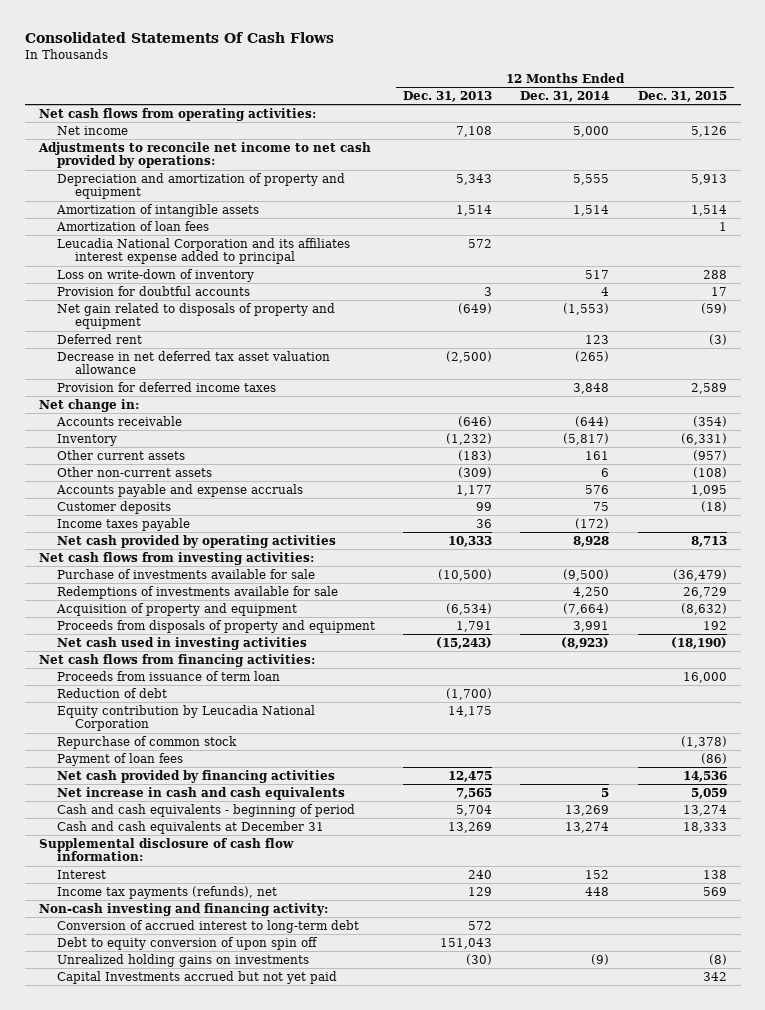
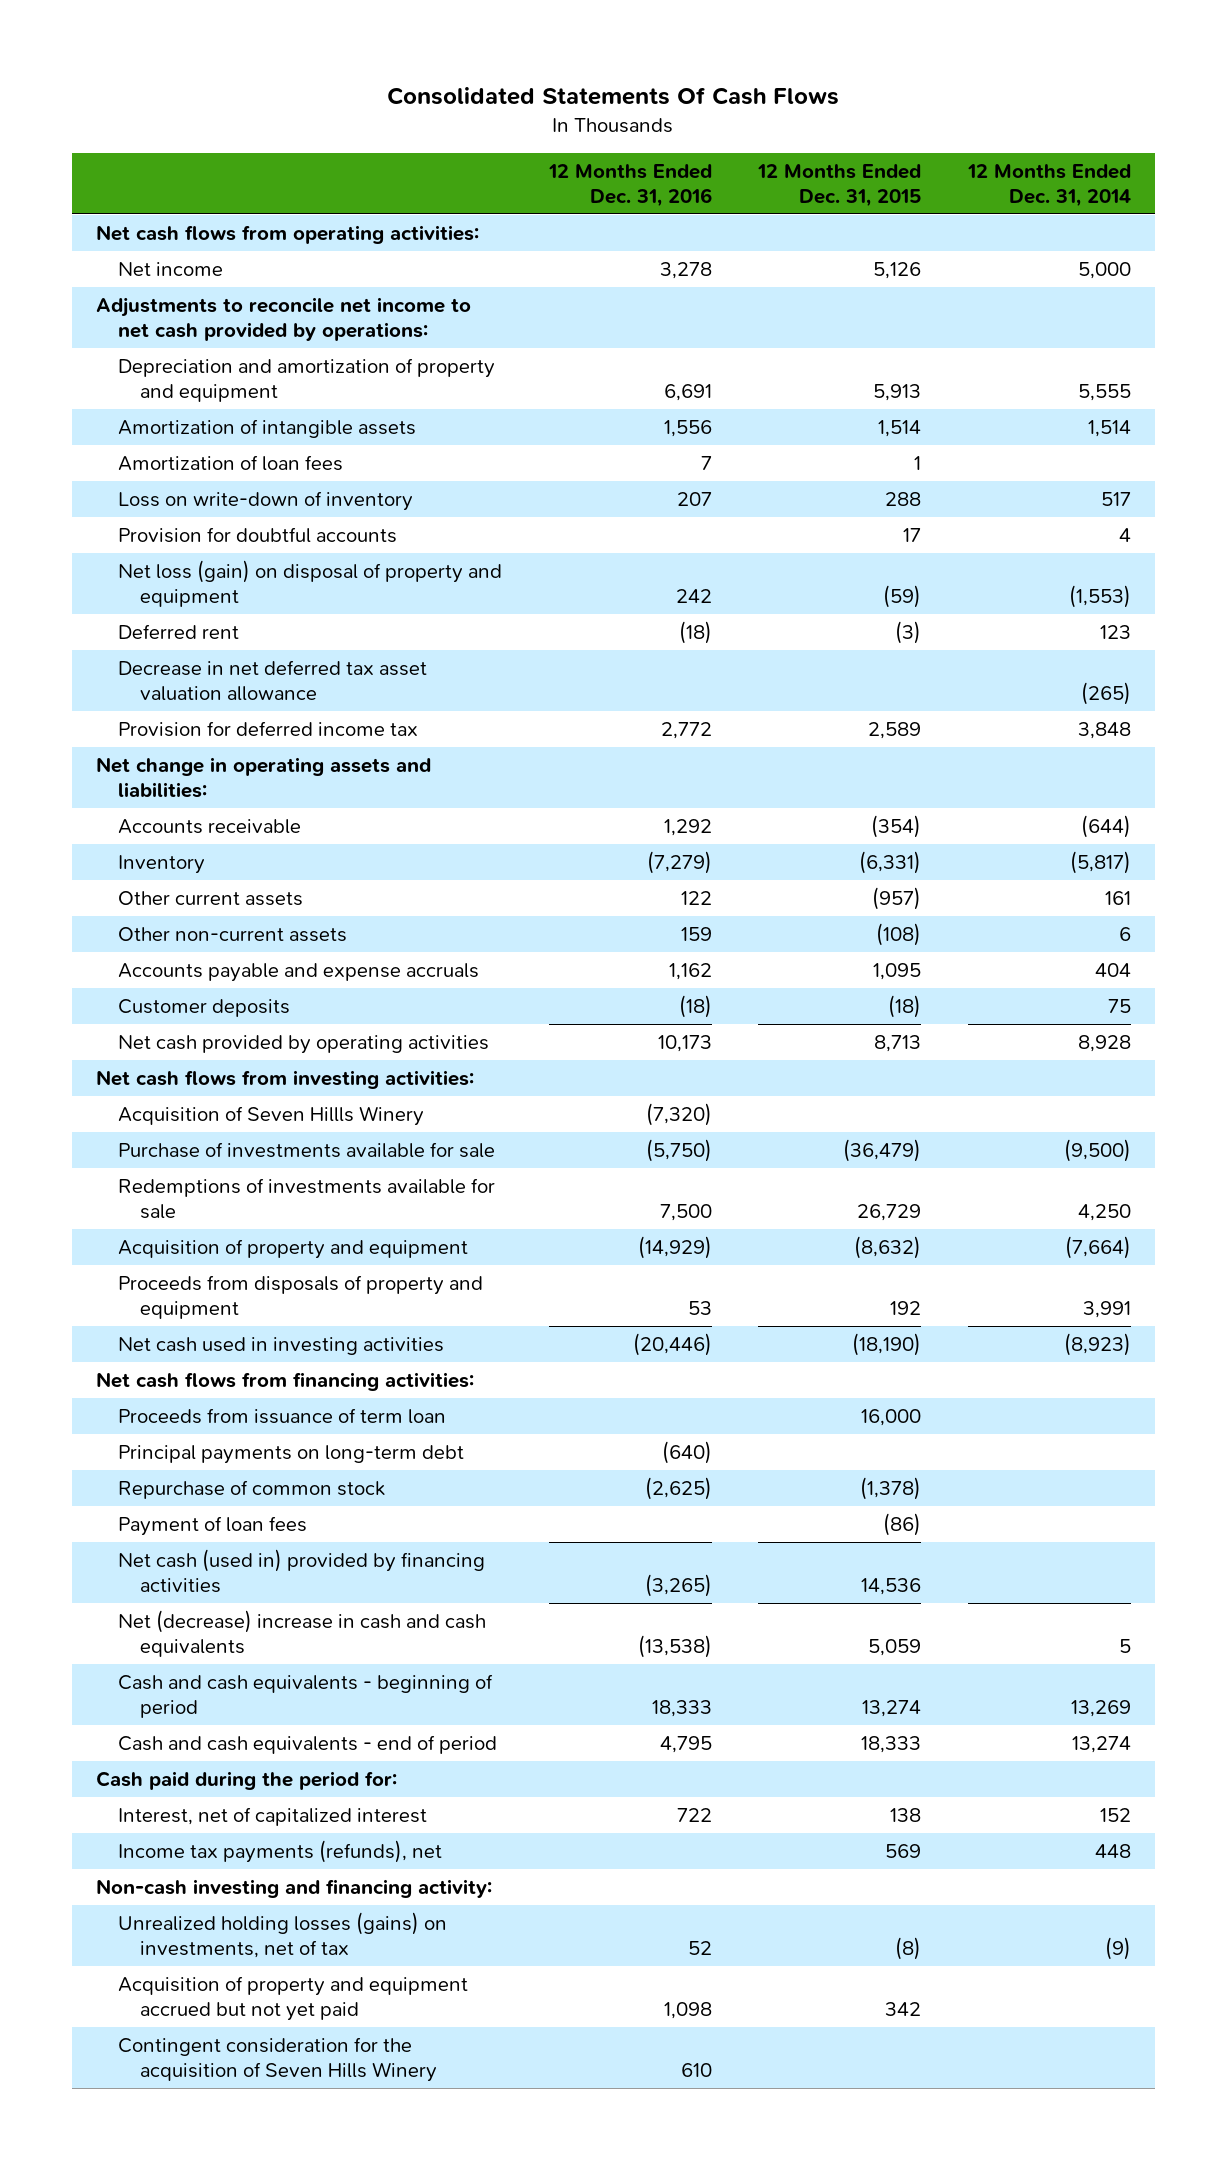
[403,91,493,103] Dec. 31, 2013 -> none
none -> [547,163,712,207] 12 Months Ended Dec. 31, 2016
[56,237,350,265] Leucadia National Corporation and its affiliates interest expense added to principal -> none
[56,302,335,330] Net gain related to disposals of property and equipment -> [117,559,502,607] Net loss (gain) on disposal of property and equipment
[56,381,276,392] Provision for deferred income taxes -> [117,720,418,737] Provision for deferred income tax
[38,398,139,412] Net change in: -> [95,756,431,798] Net change in operating assets and liabilities:
[585,484,610,494] 576 -> [1095,962,1132,977] 404
[56,517,190,531] Income taxes payable -> none
none -> [117,1105,424,1126] Acquisition of Seven Hillls Winery
[56,704,315,732] Equity contribution by Leucadia National Corporation -> none
[56,687,167,698] Reduction of debt -> [117,1444,464,1464] Principal payments on long-term debt
[56,769,335,783] Net cash provided by financing activities -> [117,1548,485,1593] Net cash (used in) provided by financing activities
[56,786,345,800] Net increase in cash and cash equivalents -> [117,1609,486,1657] Net (decrease) increase in cash and cash equivalents
[56,820,324,834] Cash and cash equivalents at December 31 -> [117,1734,497,1754] Cash and cash equivalents - end of period
[38,837,294,862] Supplemental disclosure of cash flow information: -> [95,1770,397,1790] Cash paid during the period for:
[56,869,106,879] Interest -> [117,1806,427,1826] Interest, net of capitalized interest
[56,919,359,933] Conversion of accrued interest to long-term debt -> none
[56,936,318,950] Debt to equity conversion of upon spin off -> none
[56,953,309,967] Unrealized holding gains on investments -> [117,1911,447,1958] Unrealized holding losses (gains) on investments, net of tax
[56,970,337,984] Capital Investments accrued but not yet paid -> [117,1975,468,2021] Acquisition of property and equipment accrued but not yet paid
none -> [117,2036,438,2082] Contingent consideration for the acquisition of Seven Hills Winery

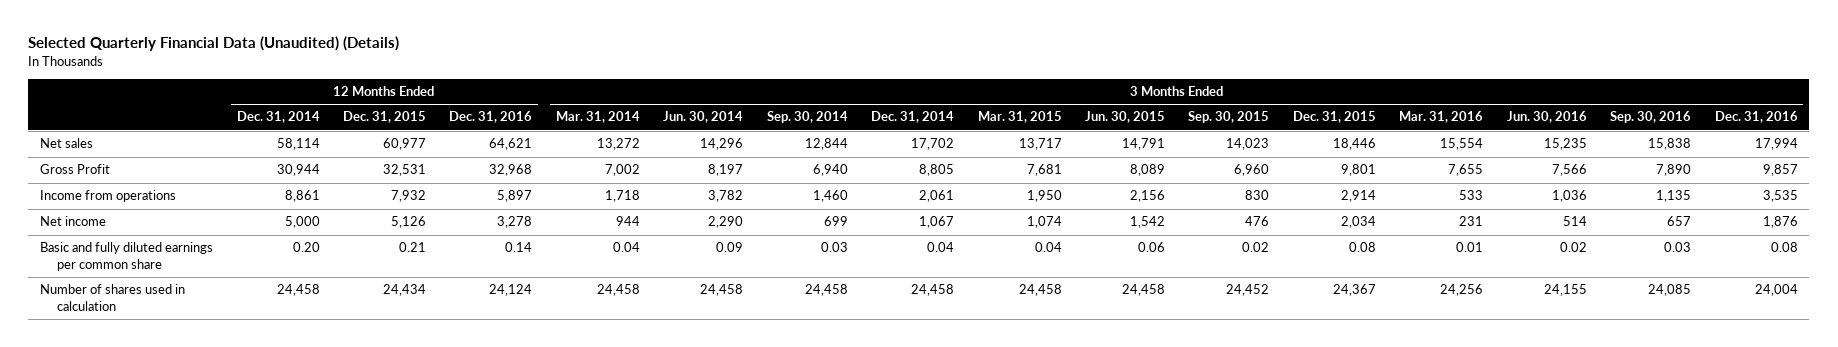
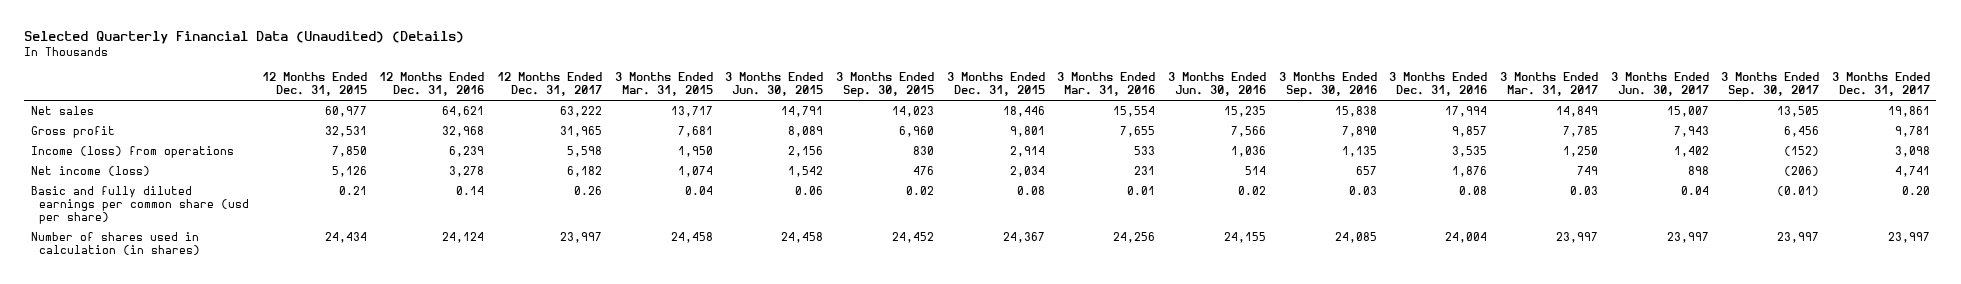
[236,111,320,124] Dec. 31, 2014 -> none
[555,111,640,124] Mar. 31, 2014 -> none
[663,111,744,124] Jun. 30, 2014 -> none
[766,111,848,124] Sep. 30, 2014 -> none
[871,111,955,124] Dec. 31, 2014 -> none
none -> [497,72,603,97] 12 Months Ended Dec. 31, 2017
none -> [1500,72,1599,97] 3 Months Ended Mar. 31, 2017
none -> [1610,72,1709,97] 3 Months Ended Jun. 30, 2017
none -> [1721,72,1820,98] 3 Months Ended Sep. 30, 2017
none -> [1832,72,1931,97] 3 Months Ended Dec. 31, 2017
[40,164,111,175] Gross Profit -> [30,126,115,139] Gross profit
[40,190,177,203] Income from operations -> [30,146,234,159] Income (loss) from operations
[390,190,426,203] 7,932 -> [331,146,367,158] 7,850
[497,190,533,203] 5,897 -> [449,146,485,158] 6,239
[40,216,107,227] Net income -> [30,166,150,177] Net income (loss)
[40,242,214,271] Basic and fully diluted earnings per common share -> [30,186,250,225] Basic and fully diluted earnings per common share (usd per share)
[40,284,186,311] Number of shares used in calculation -> [30,232,201,256] Number of shares used in calculation (in shares)

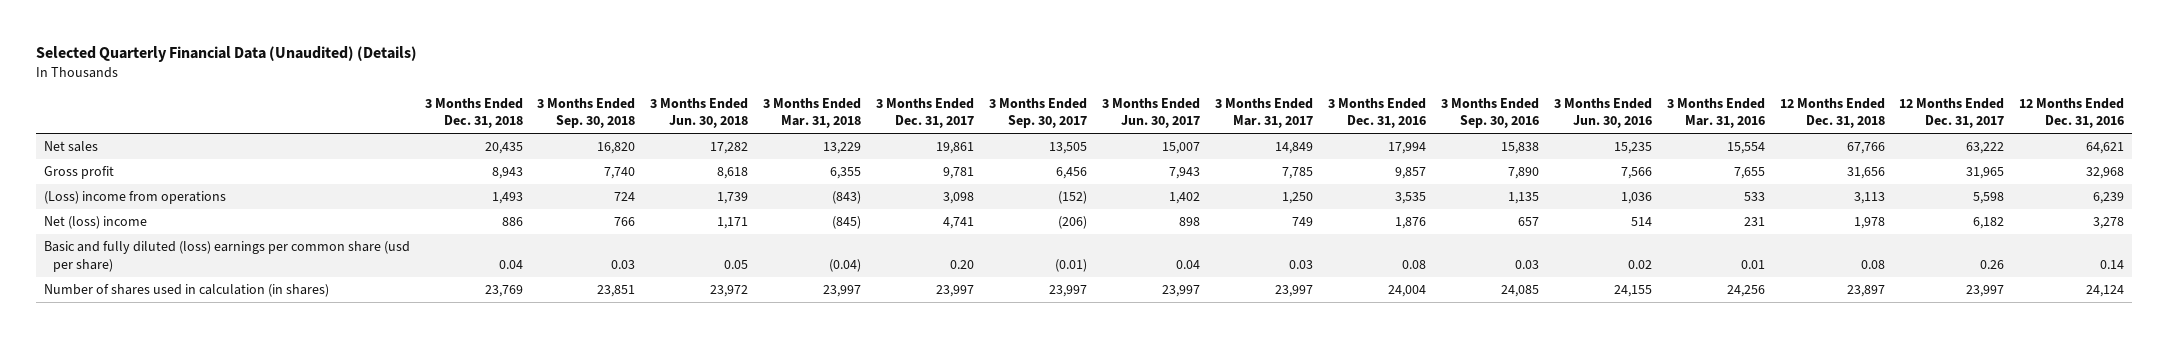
[261,72,367,97] 12 Months Ended Dec. 31, 2015 -> none
[614,72,713,97] 3 Months Ended Mar. 31, 2015 -> none
[725,72,824,97] 3 Months Ended Jun. 30, 2015 -> none
[836,72,935,98] 3 Months Ended Sep. 30, 2015 -> none
[946,72,1045,97] 3 Months Ended Dec. 31, 2015 -> none
none -> [424,97,523,129] 3 Months Ended Dec. 31, 2018
none -> [537,97,636,129] 3 Months Ended Sep. 30, 2018
none -> [650,97,749,129] 3 Months Ended Jun. 30, 2018
none -> [763,97,862,129] 3 Months Ended Mar. 31, 2018
none -> [1779,97,1885,129] 12 Months Ended Dec. 31, 2018
[30,146,234,159] Income (loss) from operations -> [43,191,226,205] (Loss) income from operations
[30,166,150,177] Net income (loss) -> [43,216,147,230] Net (loss) income
[30,186,250,225] Basic and fully diluted earnings per common share (usd per share) -> [43,241,410,272] Basic and fully diluted (loss) earnings per common share (usd per share)

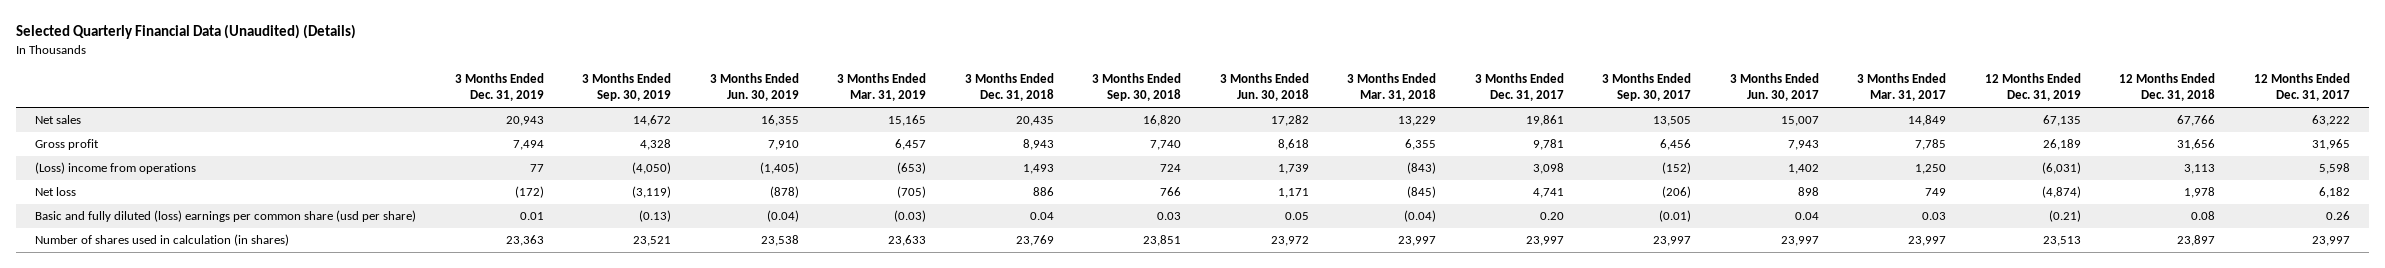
[1327,97,1426,129] 3 Months Ended Dec. 31, 2016 -> none
[1440,97,1539,129] 3 Months Ended Sep. 30, 2016 -> none
[1553,97,1652,129] 3 Months Ended Jun. 30, 2016 -> none
[1666,97,1765,129] 3 Months Ended Mar. 31, 2016 -> none
[2019,97,2125,129] 12 Months Ended Dec. 31, 2016 -> none
none -> [454,72,544,102] 3 Months Ended Dec. 31, 2019
none -> [582,72,672,102] 3 Months Ended Sep. 30, 2019
none -> [709,72,799,102] 3 Months Ended Jun. 30, 2019
none -> [837,72,927,102] 3 Months Ended Mar. 31, 2019
none -> [1984,72,2081,102] 12 Months Ended Dec. 31, 2019
[43,216,147,230] Net (loss) income -> [35,187,77,197] Net loss

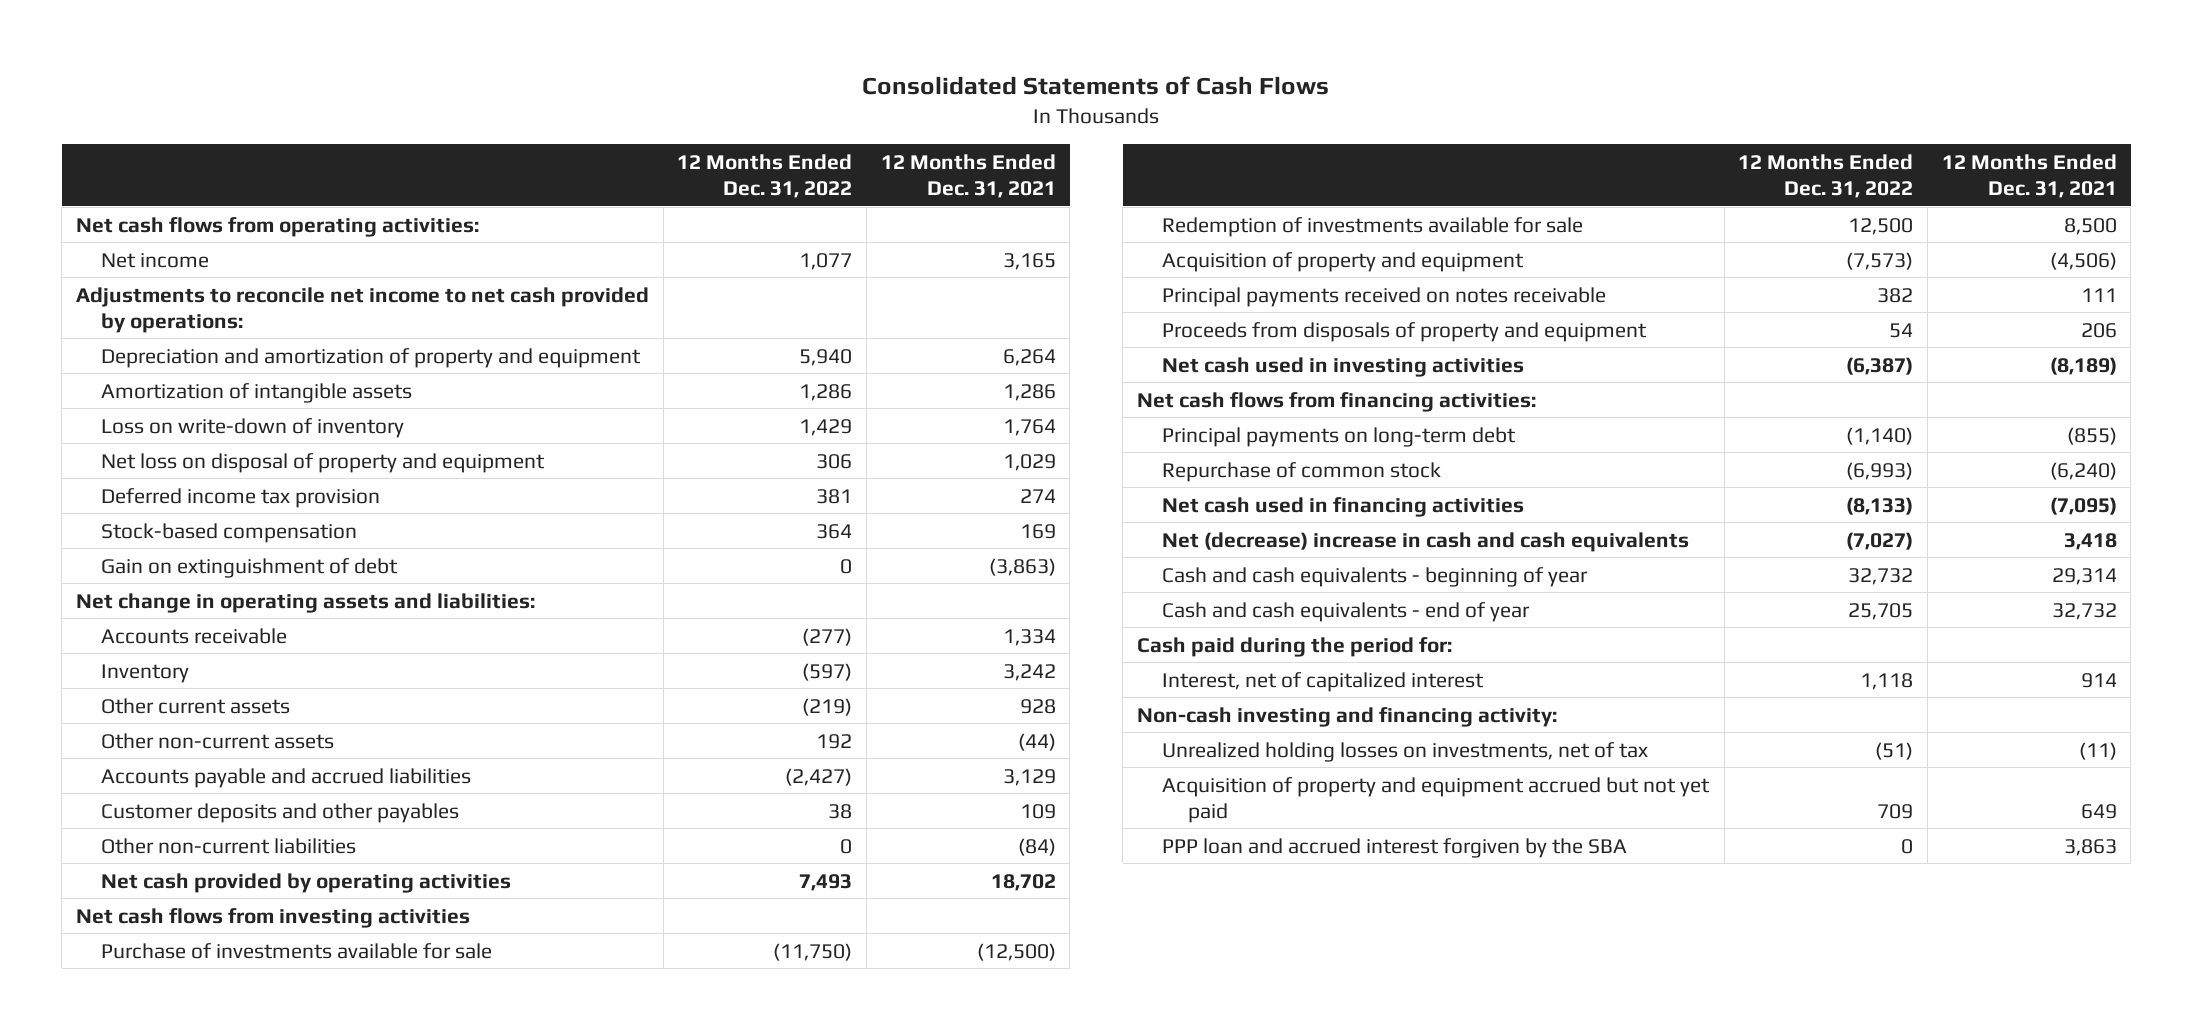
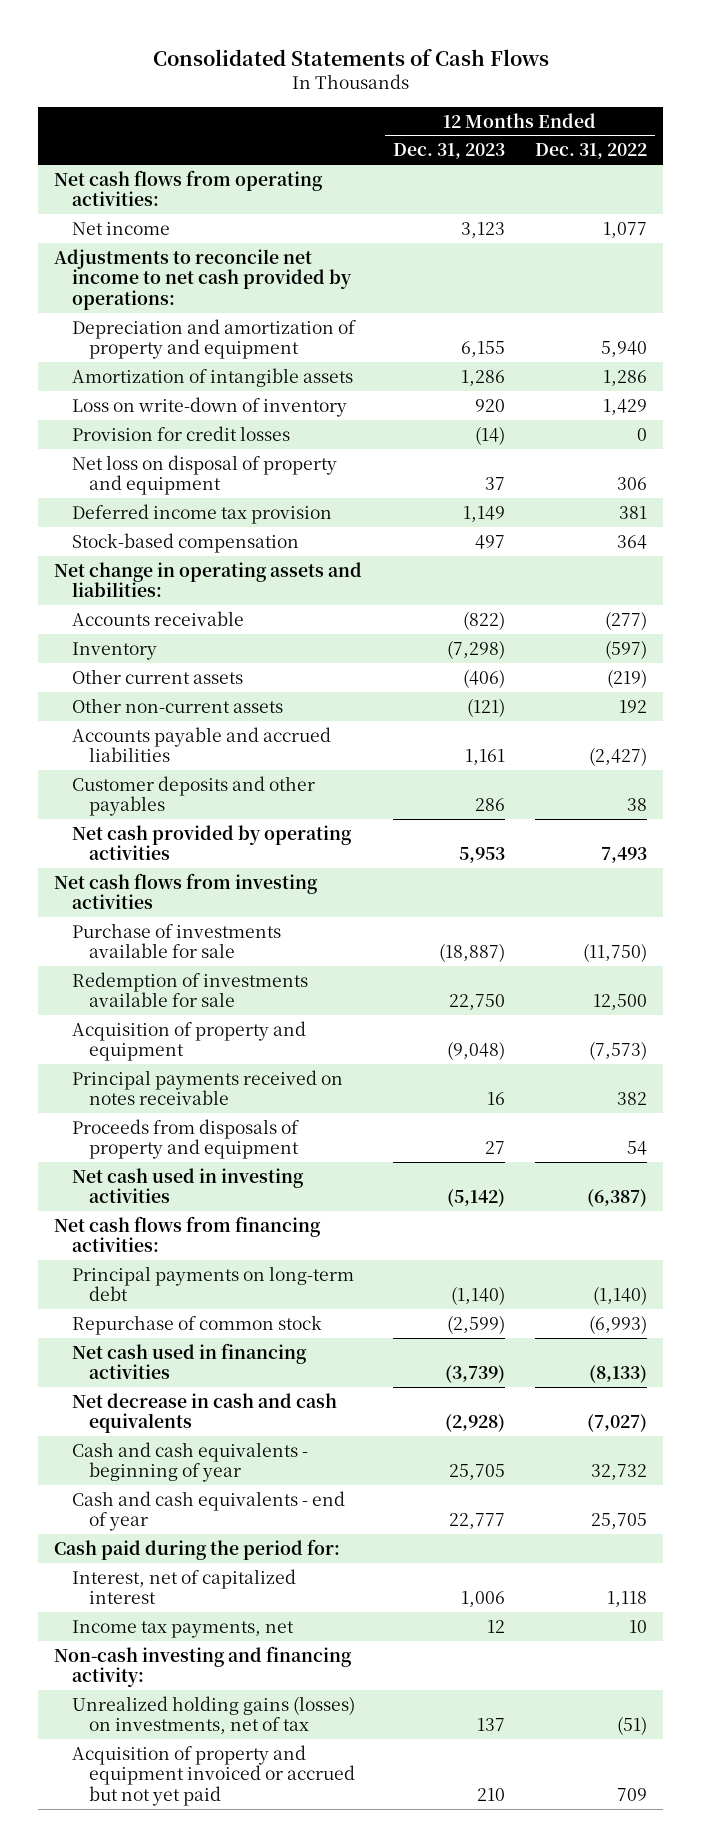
[880,153,1056,198] 12 Months Ended Dec. 31, 2021 -> none
none -> [392,143,505,160] Dec. 31, 2023
none -> [71,425,290,441] Provision for credit losses
[101,557,399,578] Gain on extinguishment of debt -> none
[101,837,357,854] Other non-current liabilities -> none
[1162,531,1690,552] Net (decrease) increase in cash and cash equivalents -> [71,1392,337,1434] Net decrease in cash and cash equivalents
none -> [71,1619,294,1638] Income tax payments, net
[1162,837,1628,858] PPP loan and accrued interest forgiven by the SBA -> none
[1162,741,1649,762] Unrealized holding losses on investments, net of tax -> [71,1695,355,1735] Unrealized holding gains (losses) on investments, net of tax
[1162,776,1711,823] Acquisition of property and equipment accrued but not yet paid -> [71,1744,356,1807] Acquisition of property and equipment invoiced or accrued but not yet paid

